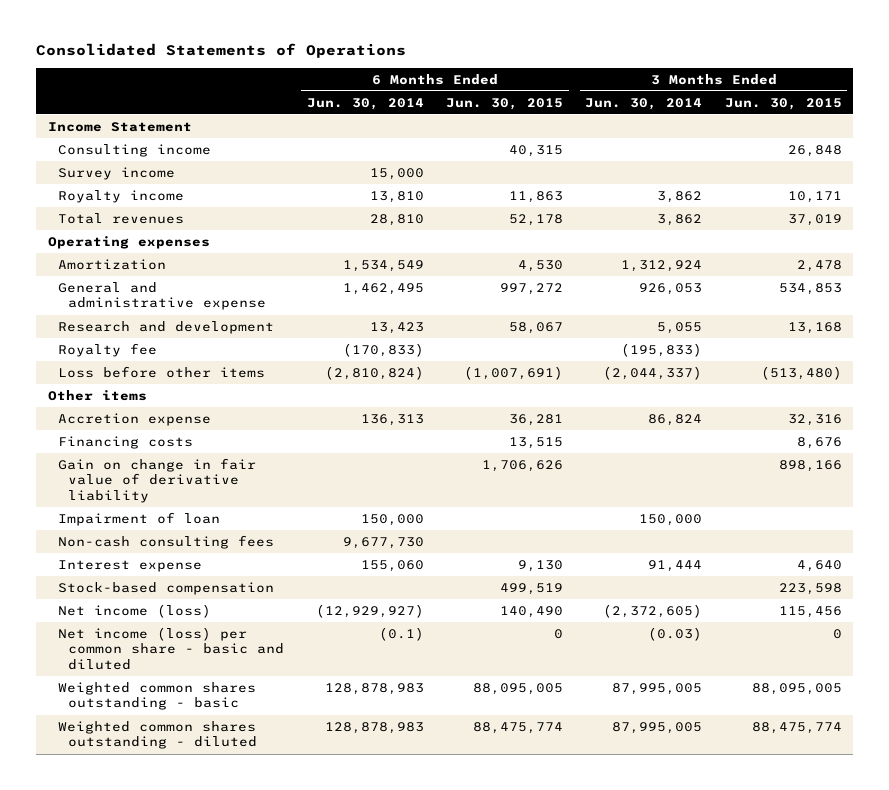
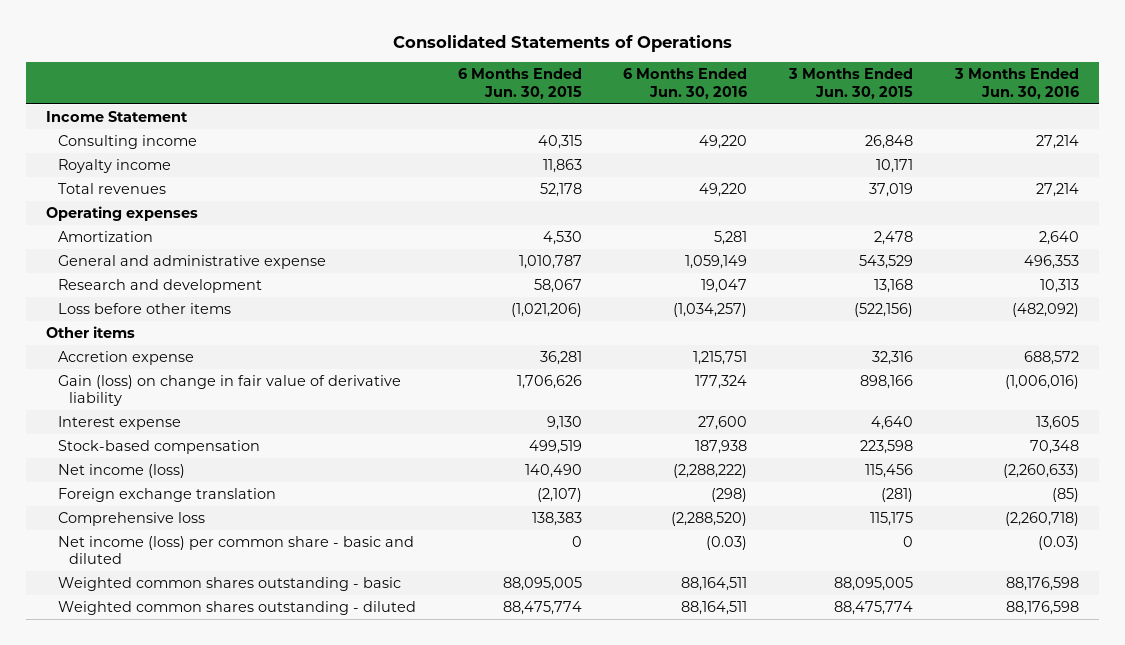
[306,97,424,110] Jun. 30, 2014 -> none
[585,97,703,110] Jun. 30, 2014 -> none
none -> [623,68,748,99] 6 Months Ended Jun. 30, 2016
none -> [953,68,1079,99] 3 Months Ended Jun. 30, 2016
[57,166,175,180] Survey income -> none
[499,282,563,295] 997,272 -> [518,255,582,270] 1,010,787
[778,282,842,295] 534,853 -> [858,255,913,270] 543,529
[57,342,157,357] Royalty fee -> none
[463,365,563,380] (1,007,691) -> [510,303,582,318] (1,021,206)
[760,365,842,380] (513,480) -> [853,303,913,318] (522,156)
[57,435,193,449] Financing costs -> none
[57,511,220,526] Impairment of loan -> none
[57,534,274,549] Non-cash consulting fees -> none
[57,457,256,503] Gain on change in fair value of derivative liability -> [57,375,401,407] Gain (loss) on change in fair value of derivative liability
none -> [57,488,276,503] Foreign exchange translation
none -> [57,512,205,527] Comprehensive loss

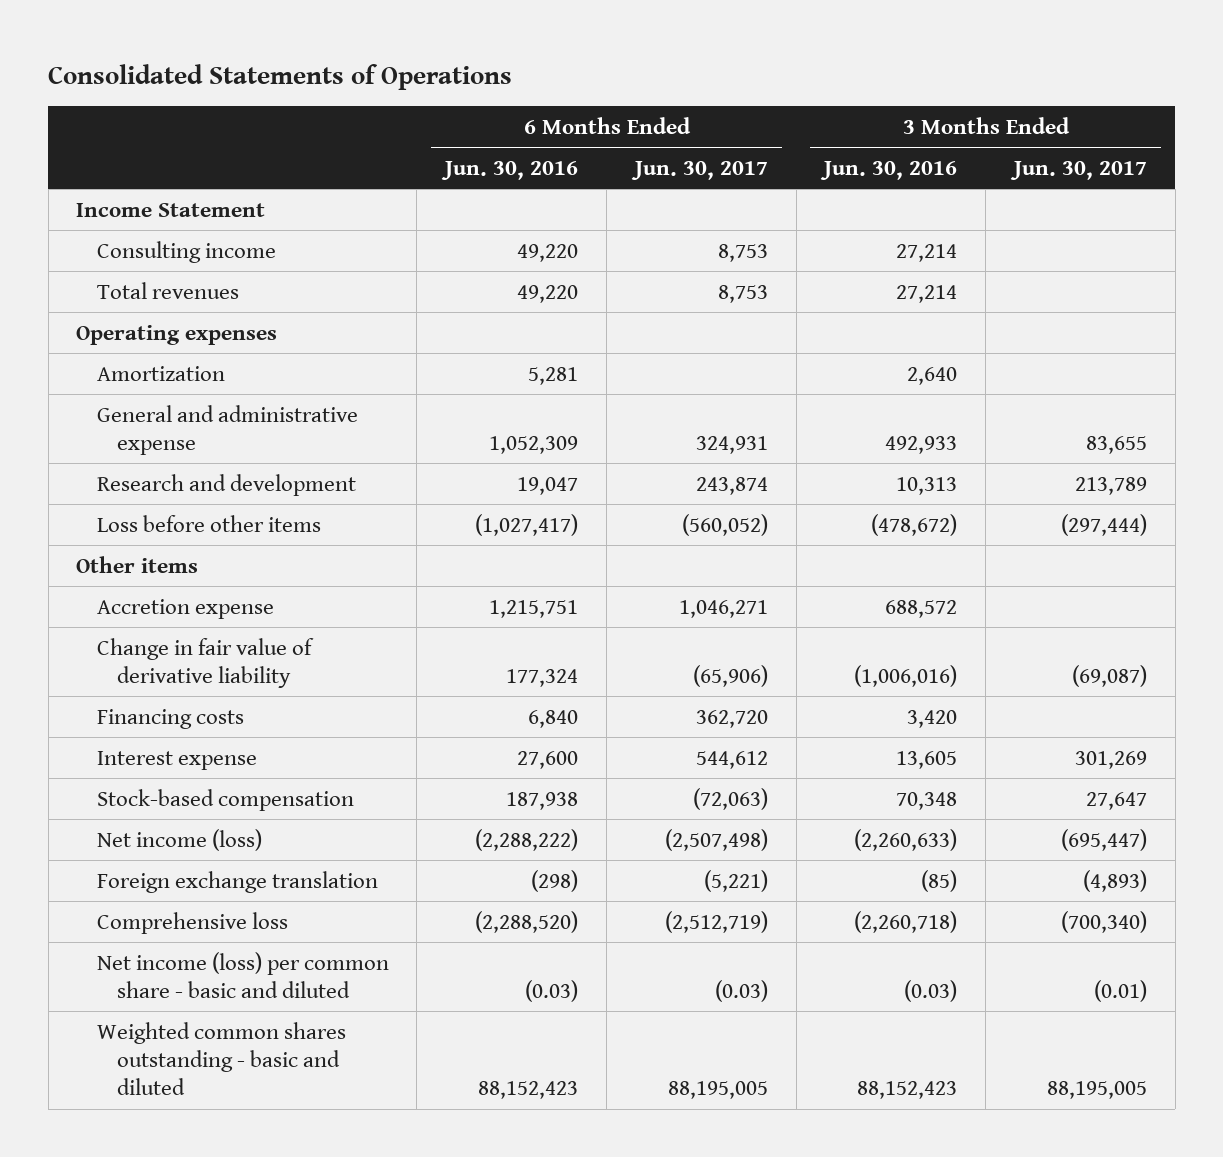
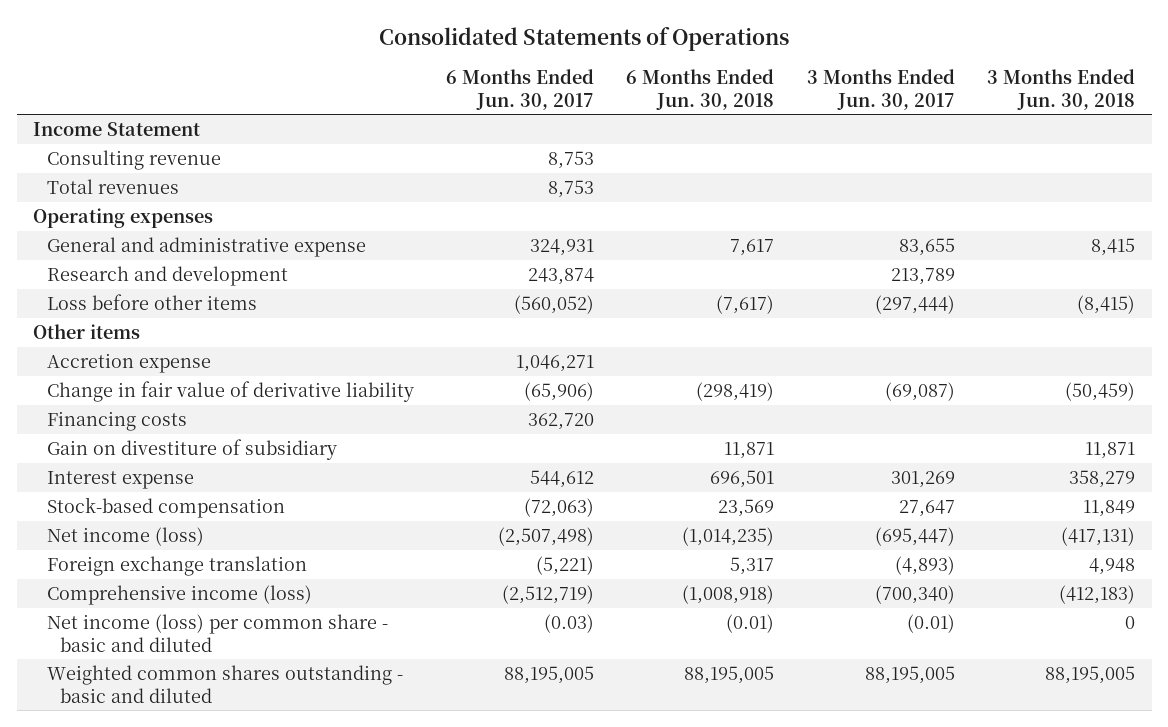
[441,160,579,180] Jun. 30, 2016 -> none
[820,160,958,180] Jun. 30, 2016 -> none
none -> [626,69,775,110] 6 Months Ended Jun. 30, 2018
none -> [987,69,1136,110] 3 Months Ended Jun. 30, 2018
[96,240,276,263] Consulting income -> [46,149,221,170] Consulting revenue
[96,365,225,381] Amortization -> none
none -> [46,438,337,460] Gain on divestiture of subsidiary
[96,911,288,934] Comprehensive loss -> [46,584,312,605] Comprehensive income (loss)

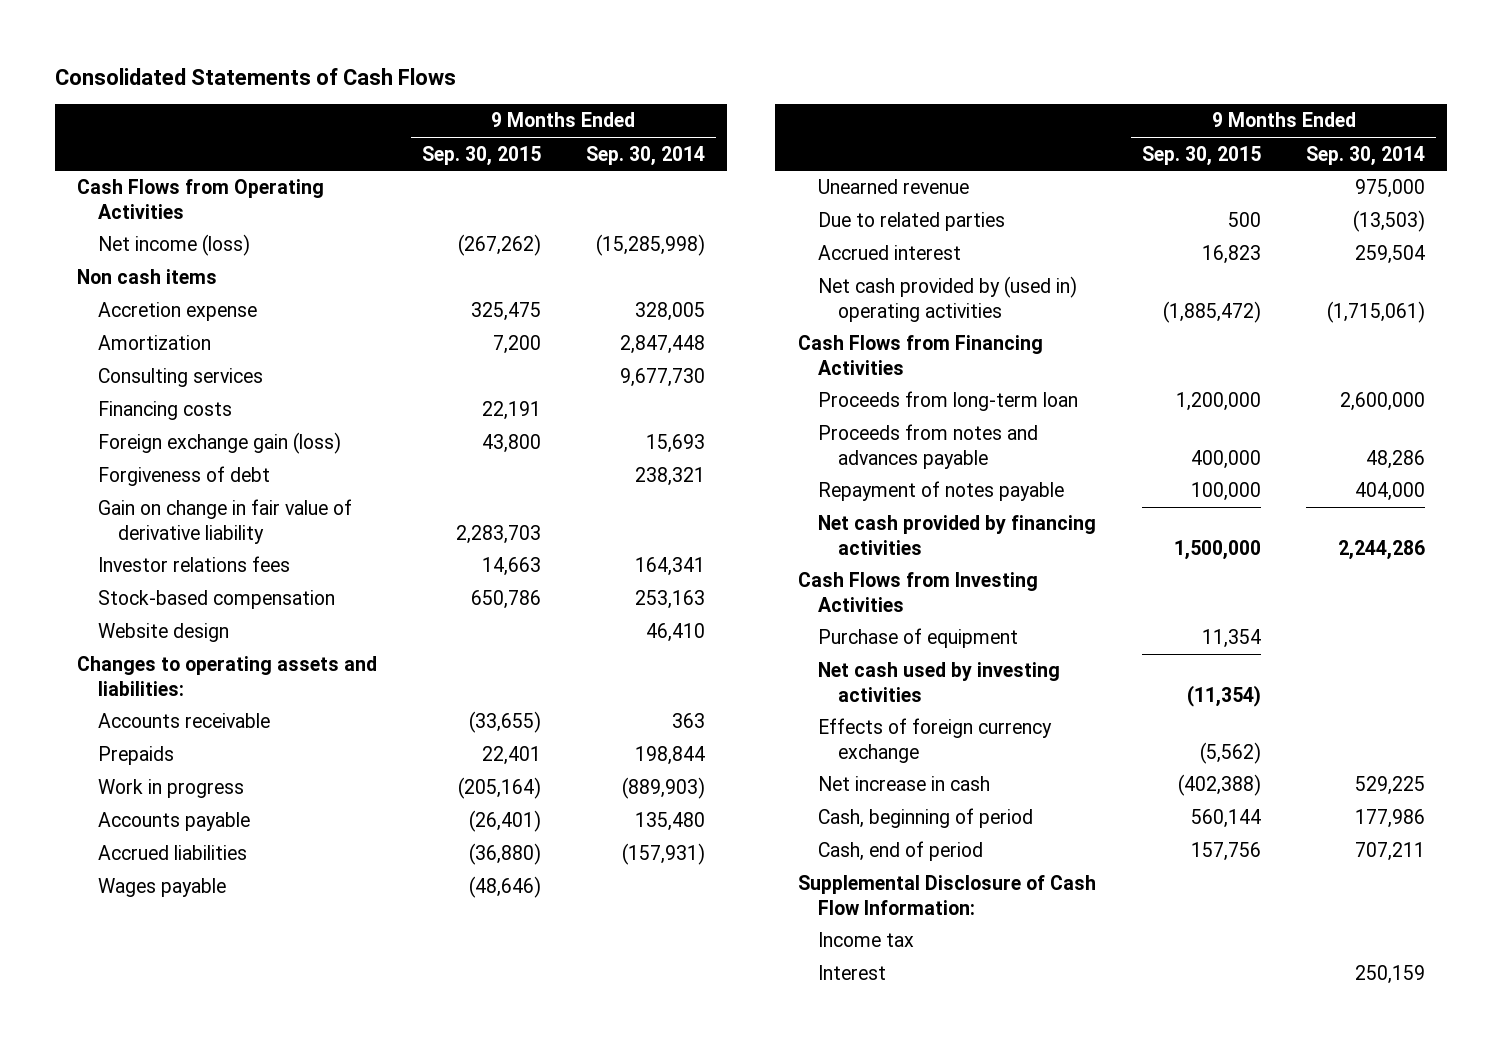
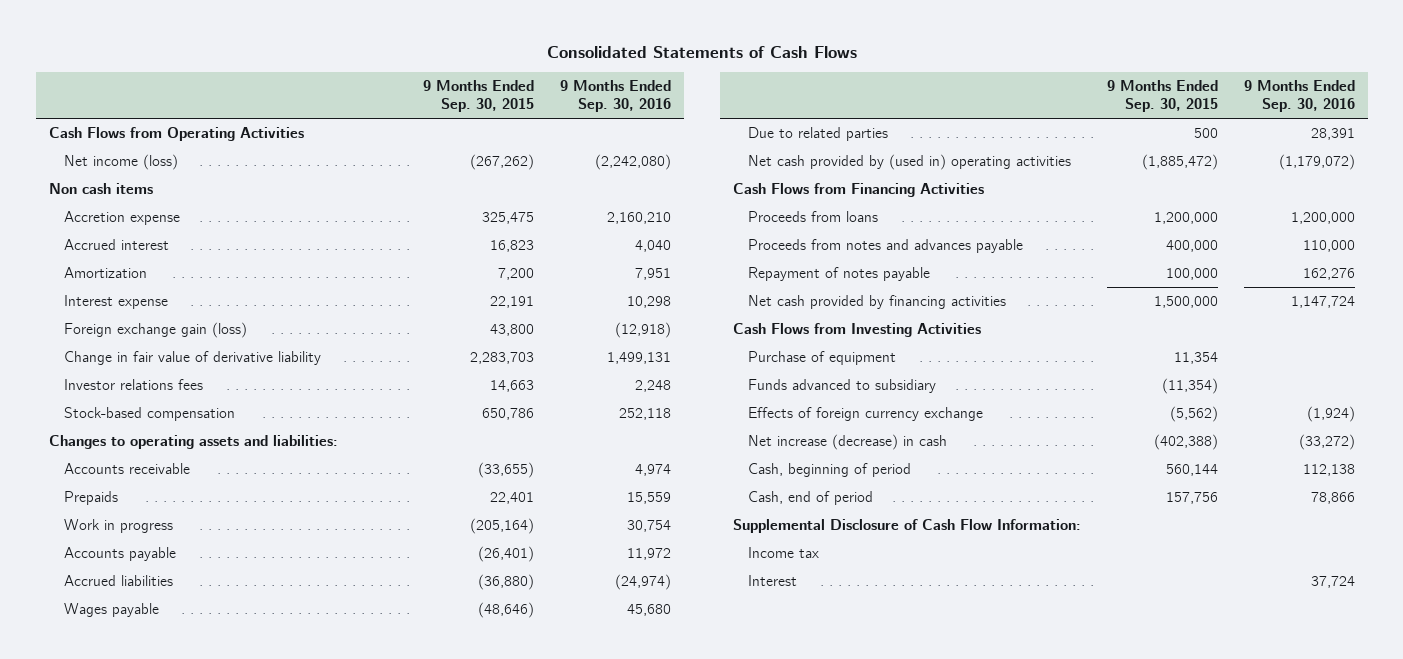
[585,145,705,166] Sep. 30, 2014 -> none
none -> [559,80,671,112] 9 Months Ended Sep. 30, 2016
[817,245,961,261] Accrued interest -> [63,239,169,251] Accrued interest
[97,368,263,388] Consulting services -> none
[97,401,232,421] Financing costs -> [63,295,168,310] Interest expense
[97,466,270,487] Forgiveness of debt -> none
[97,499,352,544] Gain on change in fair value of derivative liability -> [63,351,321,366] Change in fair value of derivative liability
[97,623,229,643] Website design -> none
[817,179,969,195] Unearned revenue -> none
[817,391,1078,412] Proceeds from long-term loan -> [747,211,878,223] Proceeds from loans
[817,662,1060,702] Net cash used by investing activities -> [747,379,936,394] Funds advanced to subsidiary
[817,776,990,792] Net increase in cash -> [747,434,947,451] Net increase (decrease) in cash

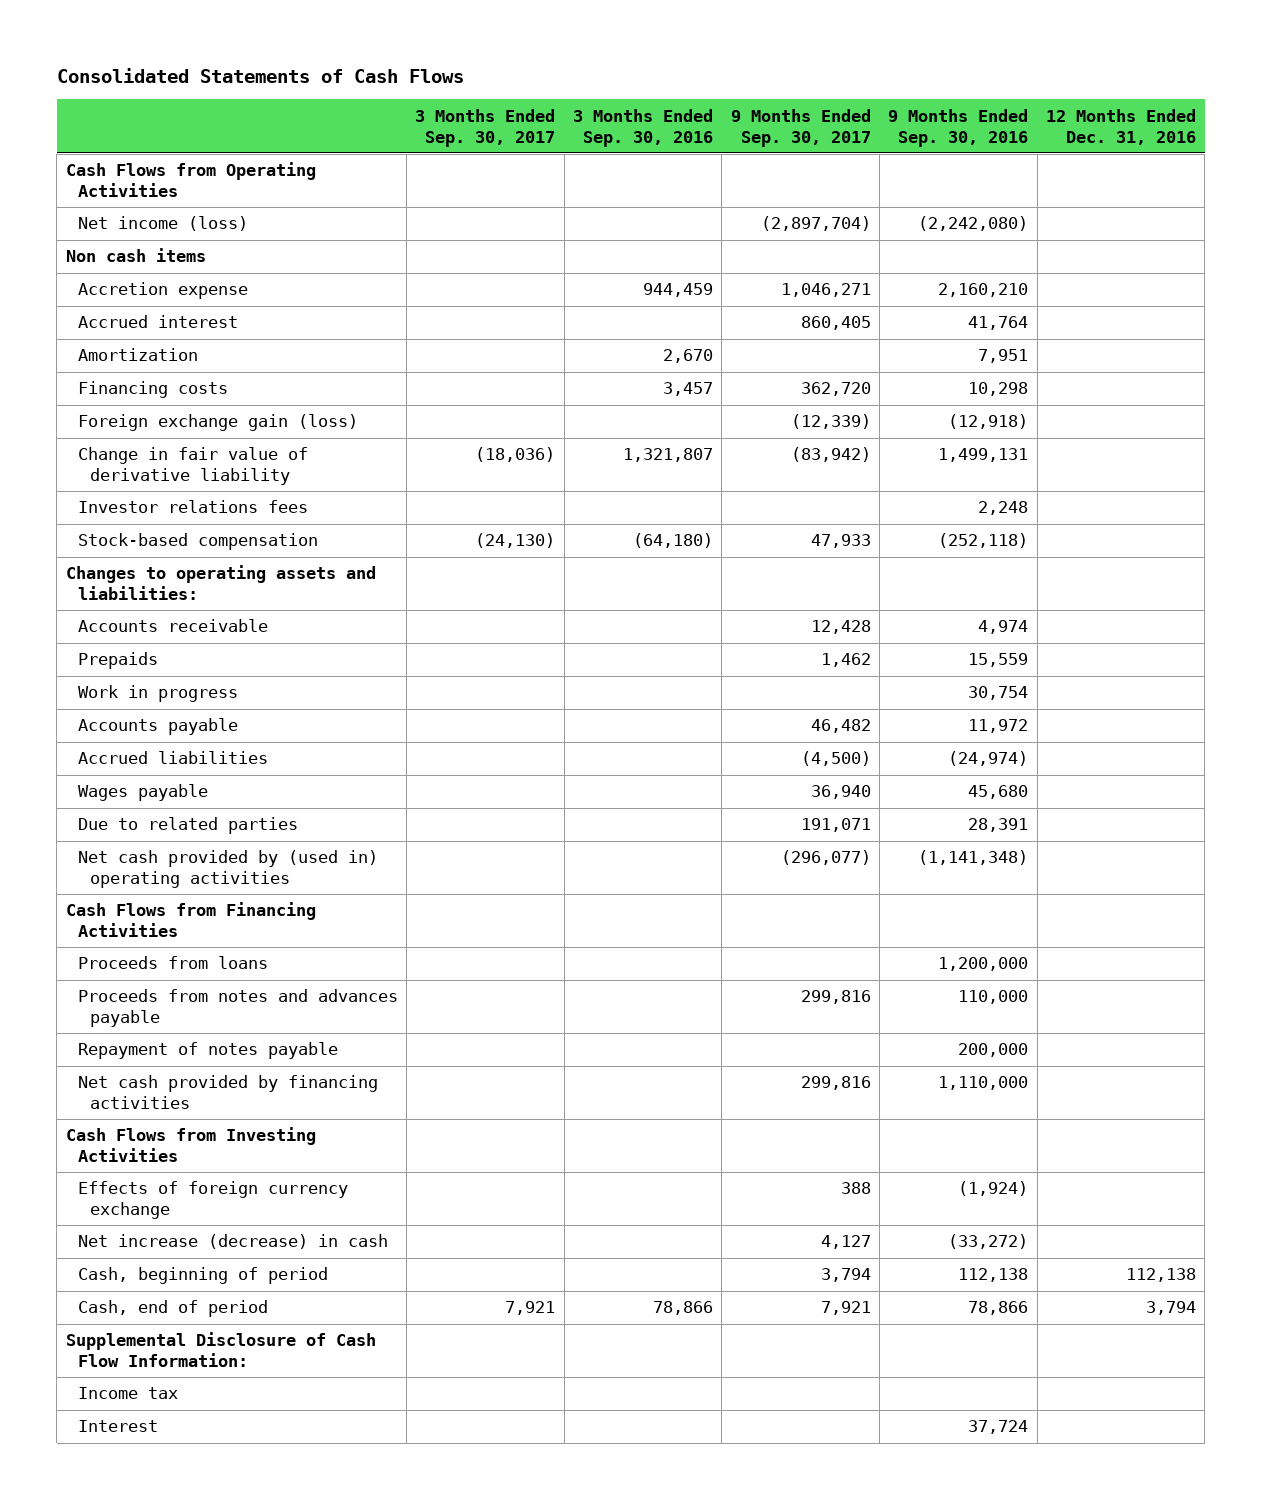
[422,80,534,112] 9 Months Ended Sep. 30, 2015 -> none
none -> [415,108,556,147] 3 Months Ended Sep. 30, 2017
none -> [573,108,714,147] 3 Months Ended Sep. 30, 2016
none -> [730,108,871,147] 9 Months Ended Sep. 30, 2017
none -> [1045,108,1196,145] 12 Months Ended Dec. 31, 2016
[634,240,671,253] 4,040 -> [968,316,1029,331] 41,764
[63,295,168,310] Interest expense -> [77,381,228,399] Financing costs
[618,408,671,421] 252,118 -> [938,533,1029,549] (252,118)
[1278,154,1355,171] (1,179,072) -> [918,850,1029,866] (1,141,348)
[1302,268,1355,281] 162,276 -> [958,1043,1029,1058] 200,000
[1290,296,1355,309] 1,147,724 -> [938,1076,1029,1091] 1,110,000
[747,351,896,366] Purchase of equipment -> none
[747,379,936,394] Funds advanced to subsidiary -> none

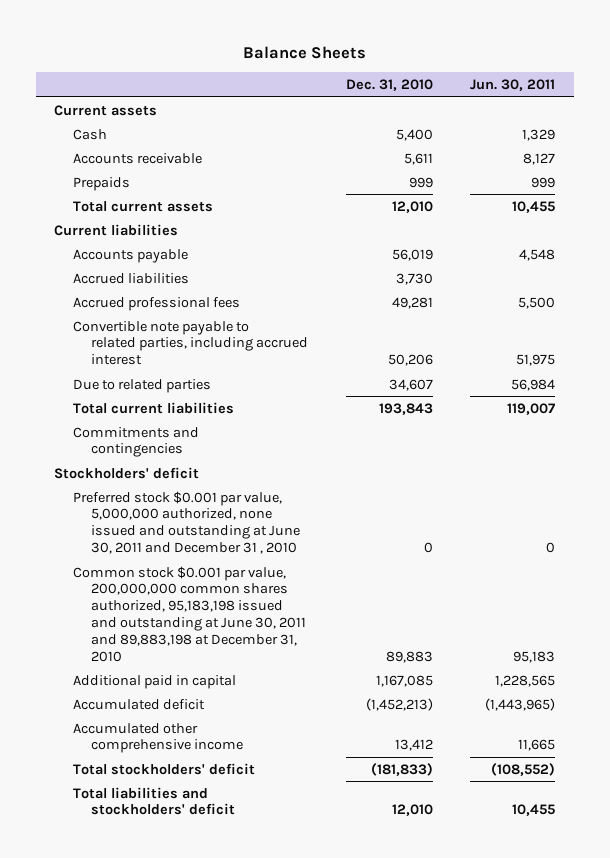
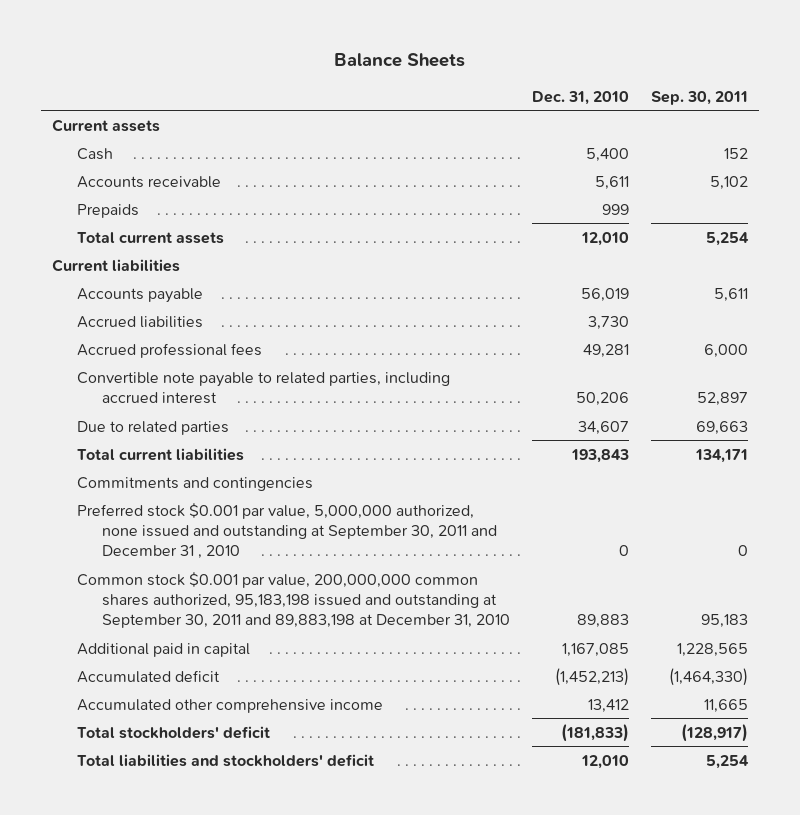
[470,79,556,92] Jun. 30, 2011 -> none
none -> [651,90,749,105] Sep. 30, 2011
[54,466,200,479] Stockholders' deficit -> none
[72,490,301,555] Preferred stock $0.001 par value, 5,000,000 authorized, none issued and outstanding at June 30, 2011 and December 31 , 2010 -> [77,502,497,560] Preferred stock $0.001 par value, 5,000,000 authorized, none issued and outstanding at September 30, 2011 and December 31 , 2010
[72,565,307,662] Common stock $0.001 par value, 200,000,000 common shares authorized, 95,183,198 issued and outstanding at June 30, 2011 and 89,883,198 at December 31, 2010 -> [77,571,510,629] Common stock $0.001 par value, 200,000,000 common shares authorized, 95,183,198 issued and outstanding at September 30, 2011 and 89,883,198 at December 31, 2010

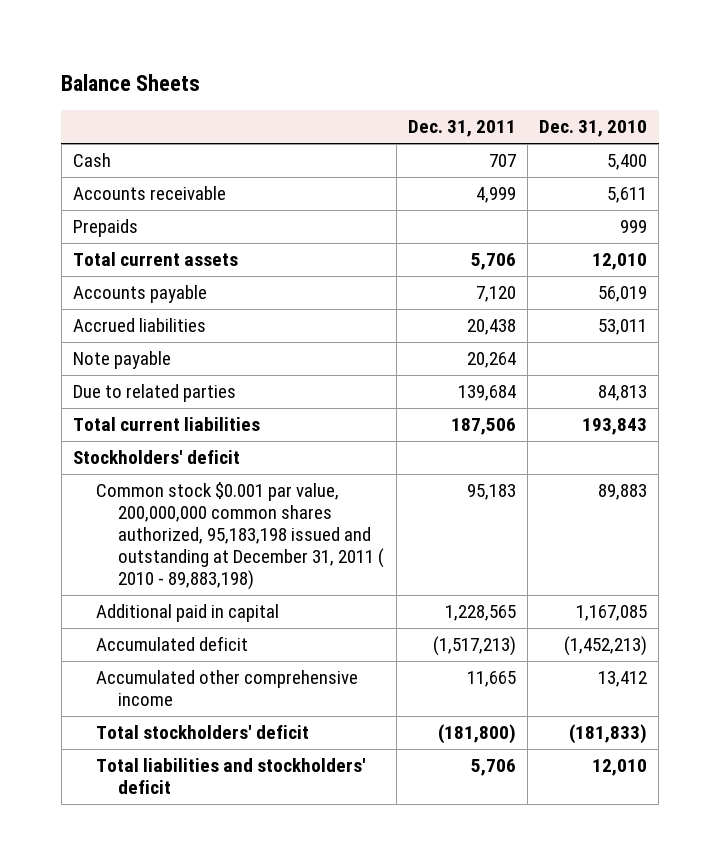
[651,90,749,105] Sep. 30, 2011 -> none
none -> [407,120,516,138] Dec. 31, 2011
[52,118,161,132] Current assets -> none
[52,258,181,272] Current liabilities -> none
[77,342,263,358] Accrued professional fees -> none
[77,371,451,404] Convertible note payable to related parties, including accrued interest -> none
[588,315,630,330] 3,730 -> [597,319,647,336] 53,011
none -> [72,351,171,370] Note payable
[578,420,630,435] 34,607 -> [597,385,647,402] 84,813
[77,476,314,491] Commitments and contingencies -> none
[77,502,497,560] Preferred stock $0.001 par value, 5,000,000 authorized, none issued and outstanding at September 30, 2011 and December 31 , 2010 -> none
none -> [72,450,240,465] Stockholders' deficit
[77,571,510,629] Common stock $0.001 par value, 200,000,000 common shares authorized, 95,183,198 issued and outstanding at September 30, 2011 and 89,883,198 at December 31, 2010 -> [95,482,385,591] Common stock $0.001 par value, 200,000,000 common shares authorized, 95,183,198 issued and outstanding at December 31, 2011 ( 2010 - 89,883,198)

